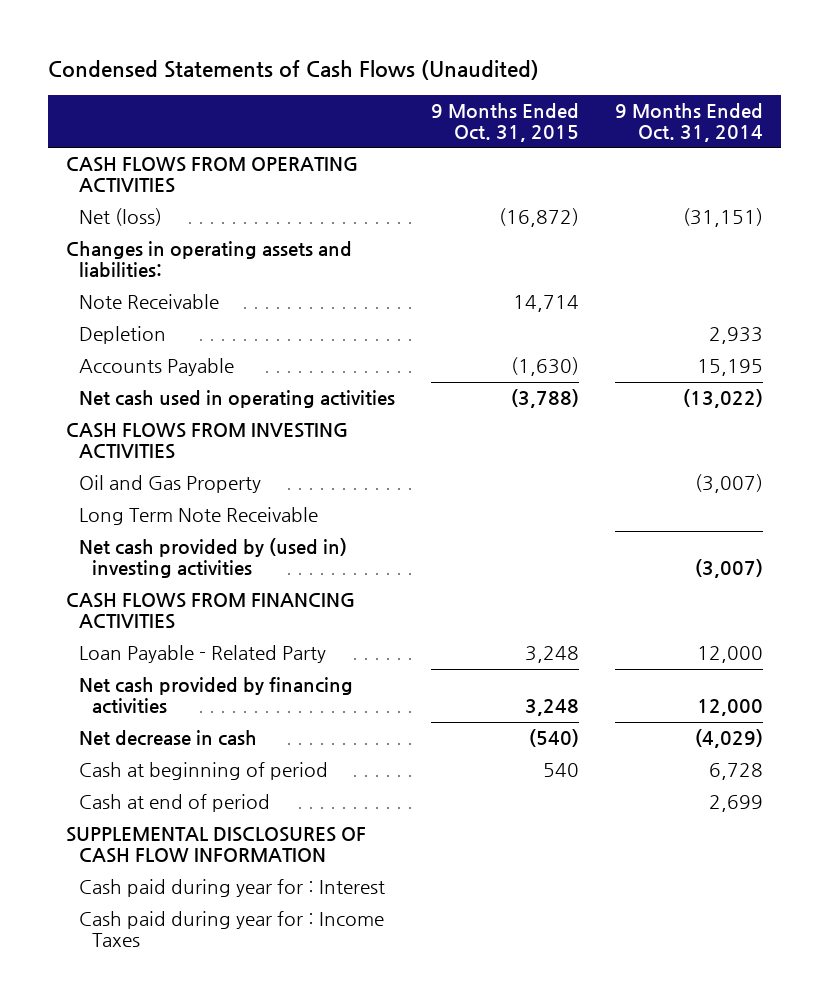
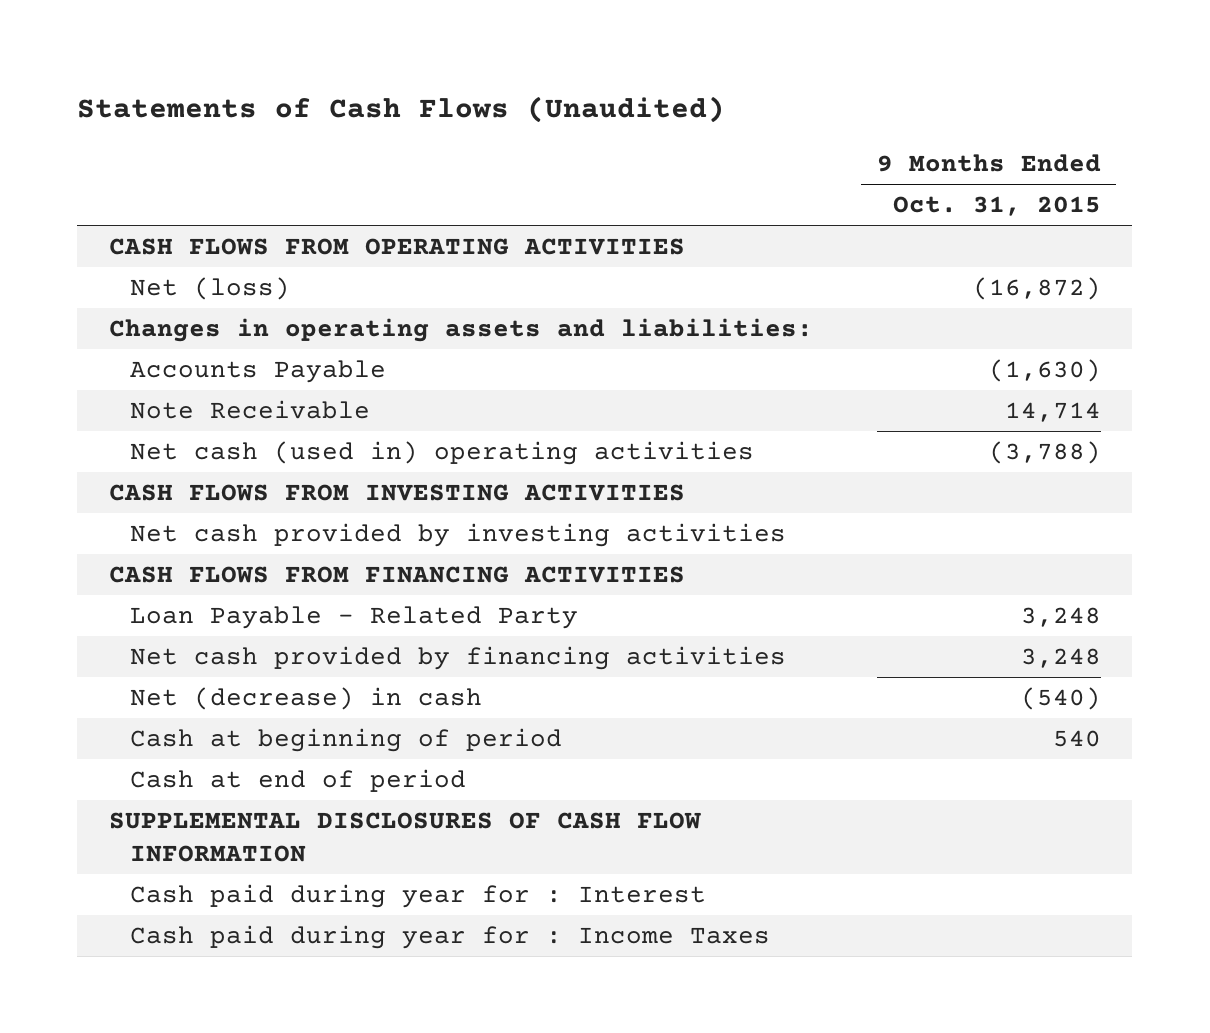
[47,60,539,81] Condensed Statements of Cash Flows (Unaudited) -> [77,96,726,124] Statements of Cash Flows (Unaudited)
[614,102,763,142] 9 Months Ended Oct. 31, 2014 -> none
[78,326,166,345] Depletion -> none
[78,294,219,310] Note Receivable -> [130,399,371,419] Note Receivable
[78,390,395,409] Net cash used in operating activities -> [130,440,755,465] Net cash (used in) operating activities
[78,475,261,494] Oil and Gas Property -> none
[78,507,318,526] Long Term Note Receivable -> none
[78,538,347,579] Net cash provided by (used in) investing activities -> [130,522,787,547] Net cash provided by investing activities
[78,730,257,747] Net decrease in cash -> [130,686,483,710] Net (decrease) in cash

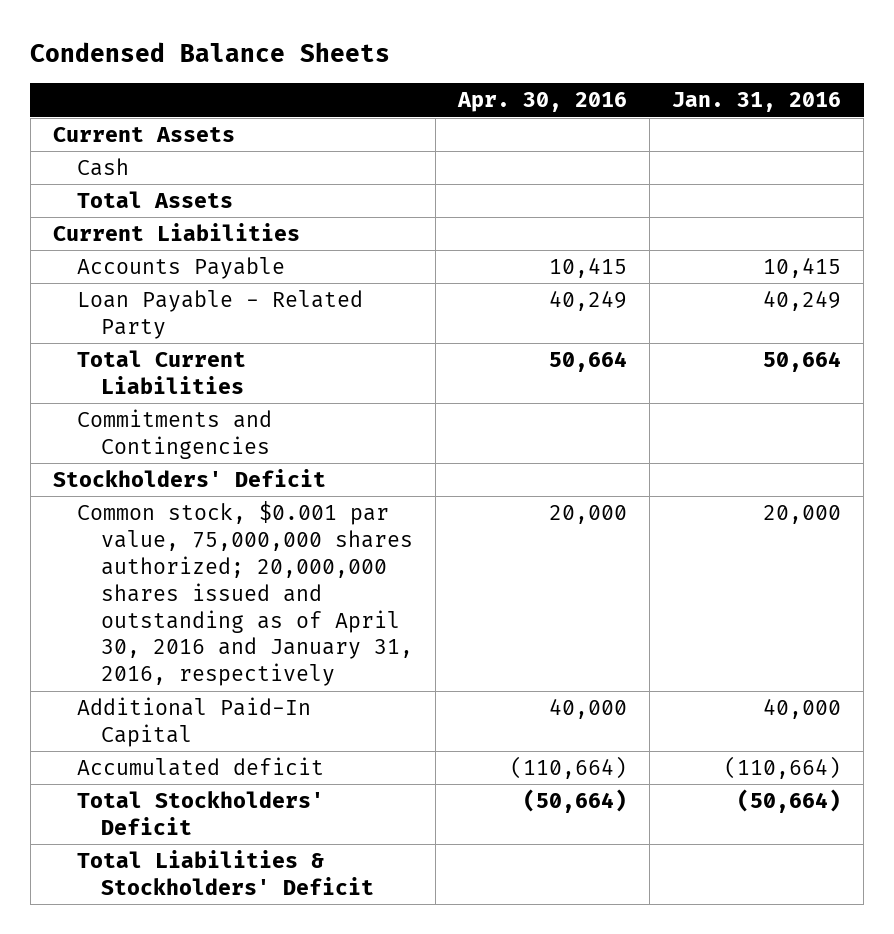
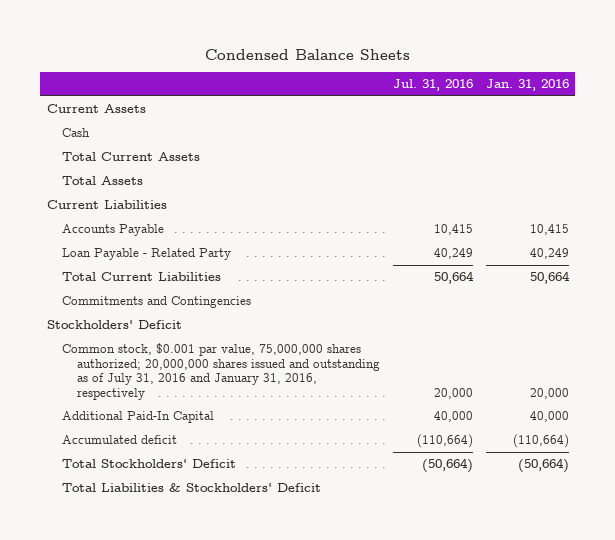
[457,92,628,113] Apr. 30, 2016 -> none
none -> [392,79,473,92] Jul. 31, 2016
none -> [61,152,200,162] Total Current Assets
[76,500,414,687] Common stock, $0.001 par value, 75,000,000 shares authorized; 20,000,000 shares issued and outstanding as of April 30, 2016 and January 31, 2016, respectively -> [61,343,380,400] Common stock, $0.001 par value, 75,000,000 shares authorized; 20,000,000 shares issued and outstanding as of July 31, 2016 and January 31, 2016, respectively

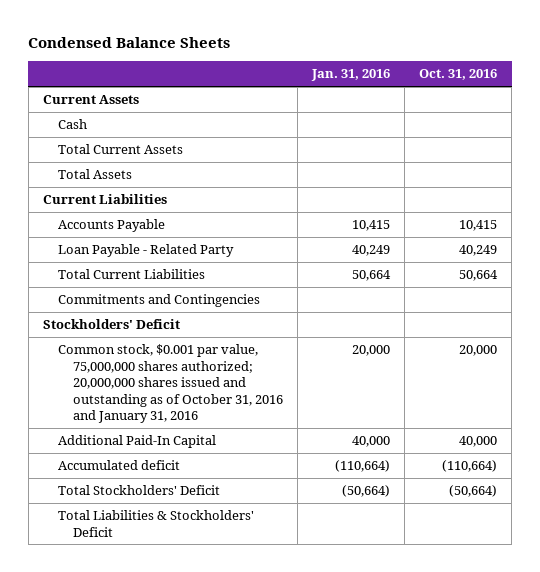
[392,79,473,92] Jul. 31, 2016 -> none
none -> [419,69,498,81] Oct. 31, 2016
[61,343,380,400] Common stock, $0.001 par value, 75,000,000 shares authorized; 20,000,000 shares issued and outstanding as of July 31, 2016 and January 31, 2016, respectively -> [57,344,284,424] Common stock, $0.001 par value, 75,000,000 shares authorized; 20,000,000 shares issued and outstanding as of October 31, 2016 and January 31, 2016

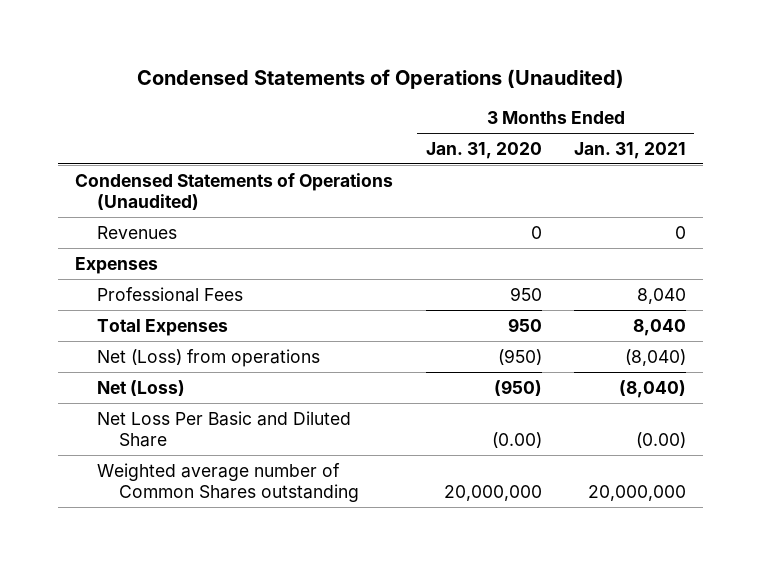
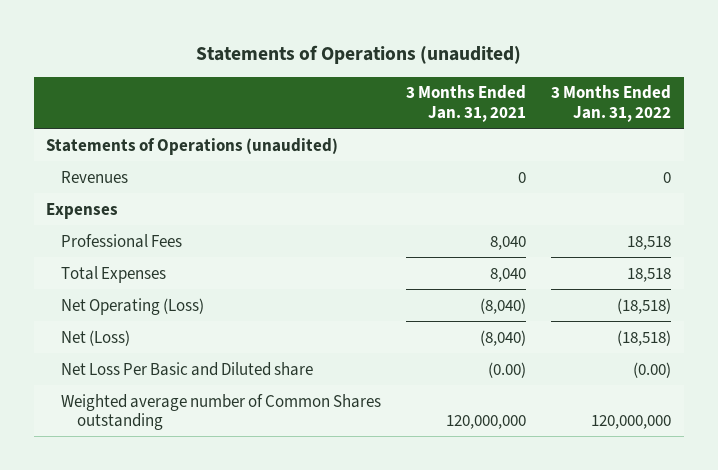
[136,69,624,90] Condensed Statements of Operations (Unaudited) -> [195,44,521,64] Statements of Operations (unaudited)
[425,142,542,160] Jan. 31, 2020 -> none
none -> [551,85,672,122] 3 Months Ended Jan. 31, 2022
[74,172,393,210] Condensed Statements of Operations (Unaudited) -> [46,137,339,155] Statements of Operations (unaudited)
[96,348,320,367] Net (Loss) from operations -> none
none -> [61,297,205,315] Net Operating (Loss)
[96,410,351,447] Net Loss Per Basic and Diluted Share -> [61,361,314,376] Net Loss Per Basic and Diluted share
[588,484,687,501] 20,000,000 -> [446,414,527,429] 120,000,000

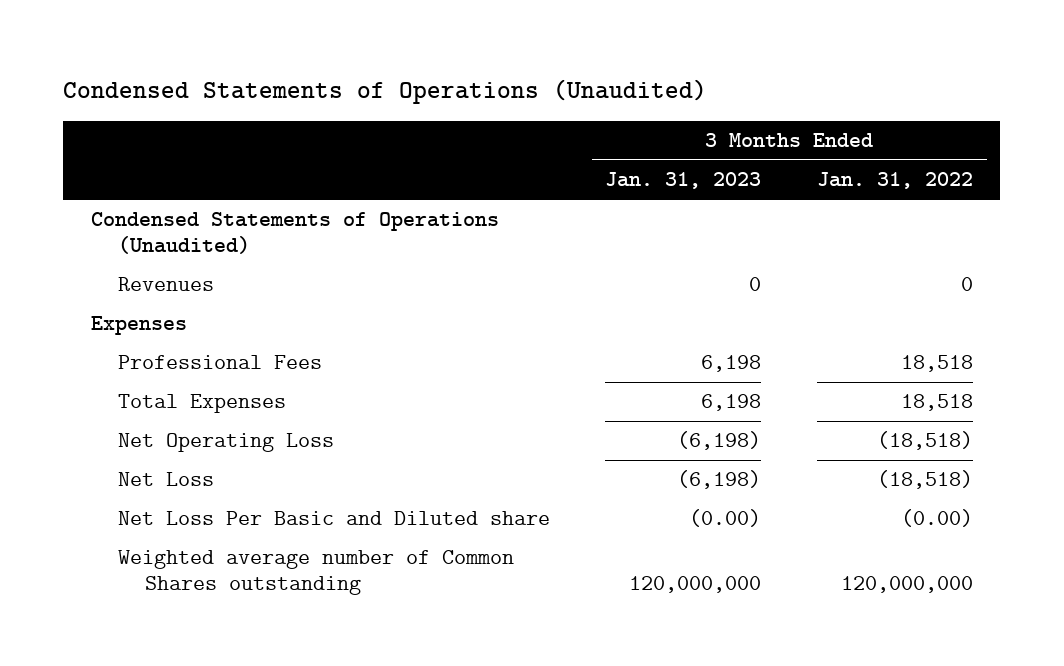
[195,44,521,64] Statements of Operations (unaudited) -> [63,79,708,105] Condensed Statements of Operations (Unaudited)
[406,85,527,122] 3 Months Ended Jan. 31, 2021 -> none
none -> [605,172,762,190] Jan. 31, 2023
[46,137,339,155] Statements of Operations (unaudited) -> [91,212,500,255] Condensed Statements of Operations (Unaudited)
[61,297,205,315] Net Operating (Loss) -> [118,433,335,453] Net Operating Loss
[61,329,131,346] Net (Loss) -> [118,472,215,487] Net Loss

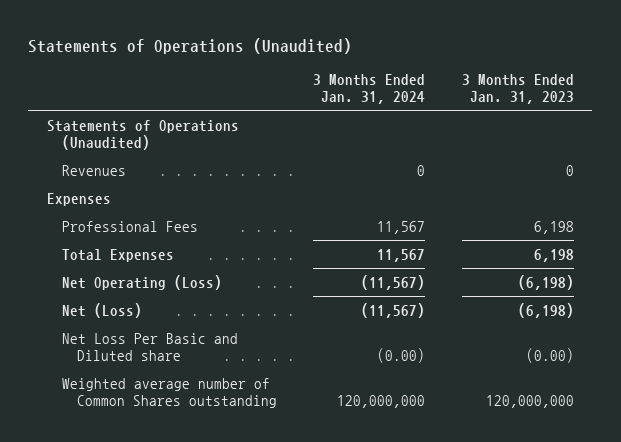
[63,79,708,105] Condensed Statements of Operations (Unaudited) -> [28,37,353,54] Statements of Operations (Unaudited)
[816,172,973,190] Jan. 31, 2022 -> none
none -> [313,73,426,104] 3 Months Ended Jan. 31, 2024
[91,212,500,255] Condensed Statements of Operations (Unaudited) -> [46,119,239,150] Statements of Operations (Unaudited)
[118,433,335,453] Net Operating Loss -> [61,274,222,290] Net Operating (Loss)
[118,472,215,487] Net Loss -> [61,302,142,318] Net (Loss)

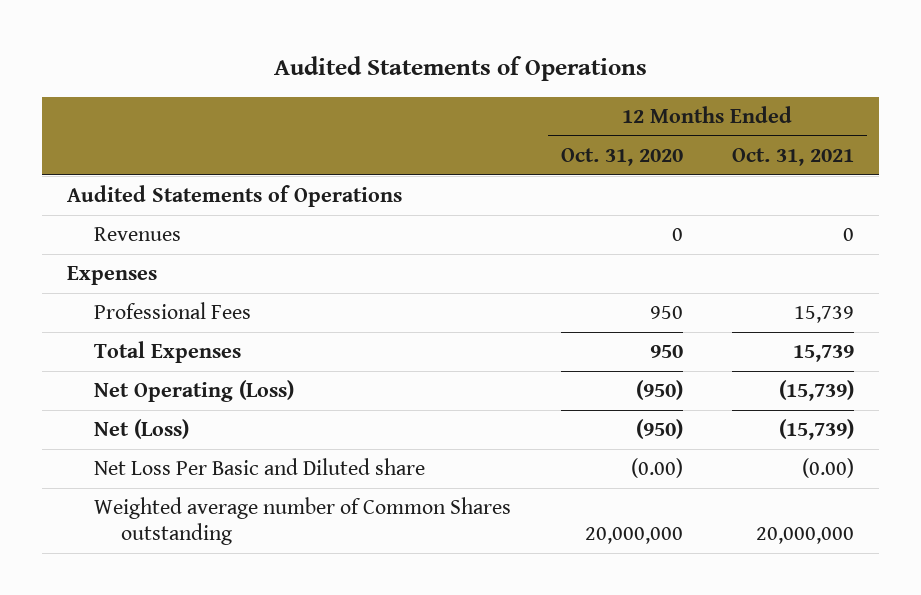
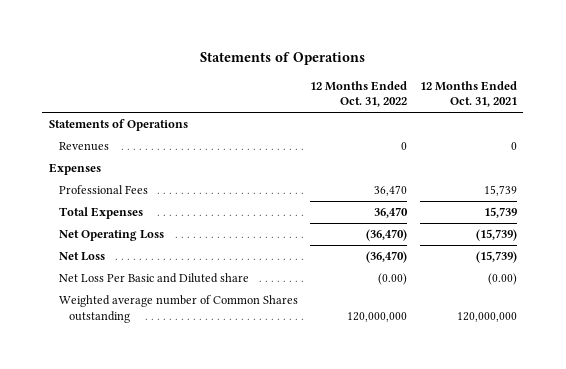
[273,56,647,82] Audited Statements of Operations -> [199,51,365,65] Statements of Operations
[560,147,683,166] Oct. 31, 2020 -> none
none -> [310,80,408,108] 12 Months Ended Oct. 31, 2022
[66,185,402,208] Audited Statements of Operations -> [48,119,188,132] Statements of Operations
[93,380,294,403] Net Operating (Loss) -> [58,230,164,242] Net Operating Loss
[93,419,189,440] Net (Loss) -> [58,252,105,262] Net Loss
[756,526,855,544] 20,000,000 -> [457,312,518,323] 120,000,000

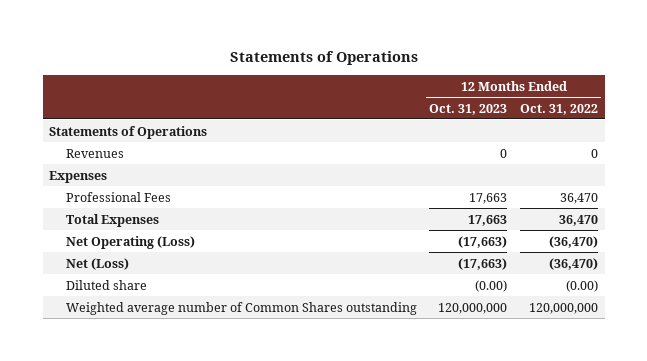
[420,80,518,108] 12 Months Ended Oct. 31, 2021 -> none
none -> [429,103,508,115] Oct. 31, 2023
[58,230,164,242] Net Operating Loss -> [65,235,195,249] Net Operating (Loss)
[58,252,105,262] Net Loss -> [65,257,129,270] Net (Loss)
[58,273,249,284] Net Loss Per Basic and Diluted share -> [65,279,147,290] Diluted share

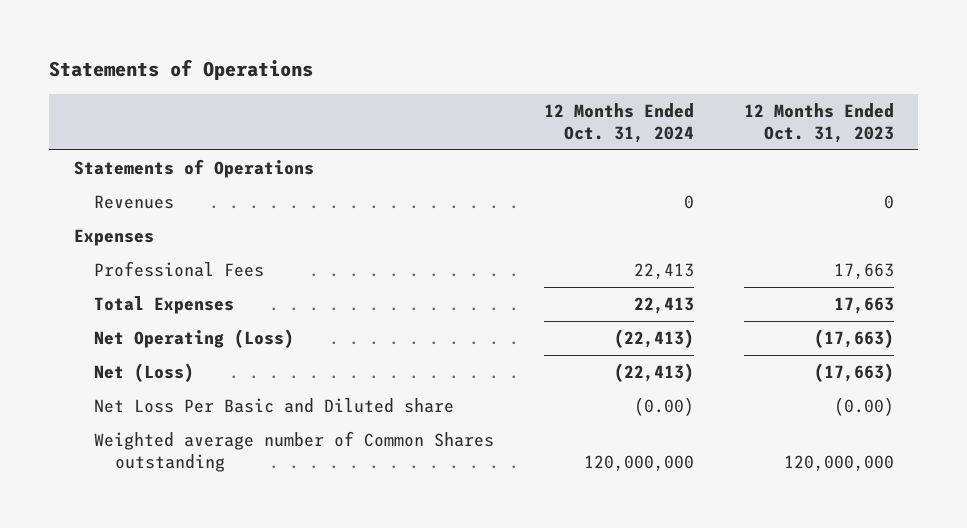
[520,103,599,115] Oct. 31, 2022 -> none
none -> [543,102,694,144] 12 Months Ended Oct. 31, 2024
[65,279,147,290] Diluted share -> none
none -> [94,397,455,413] Net Loss Per Basic and Diluted share

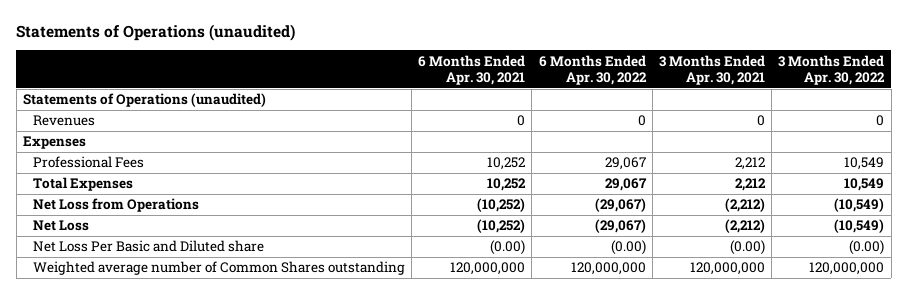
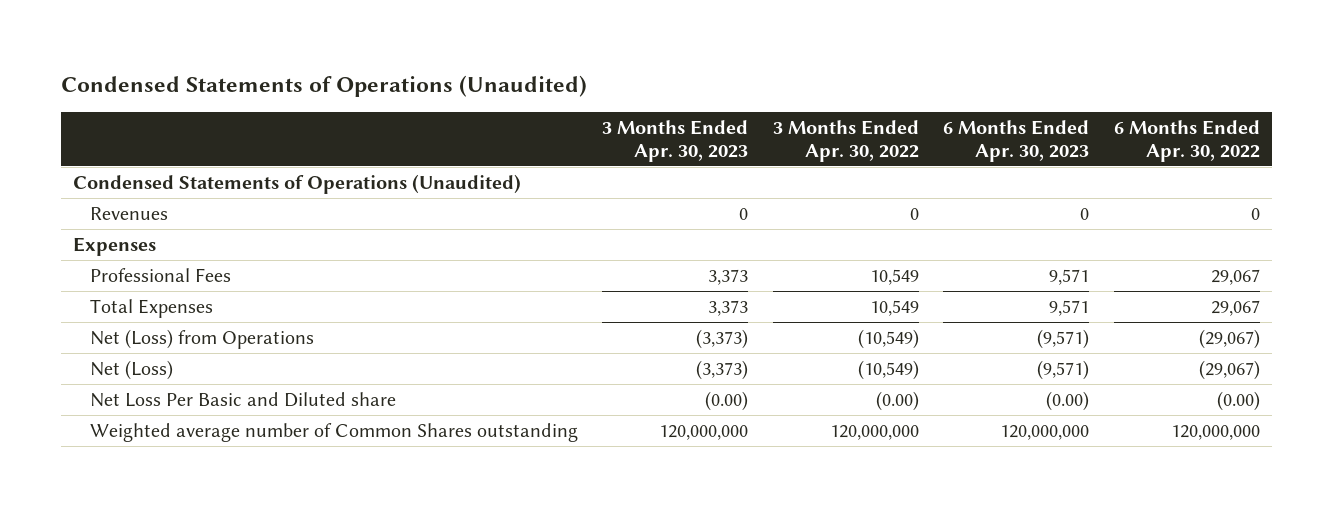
[16,23,296,41] Statements of Operations (unaudited) -> [61,75,588,98] Condensed Statements of Operations (Unaudited)
[418,54,526,85] 6 Months Ended Apr. 30, 2021 -> none
[658,54,765,85] 3 Months Ended Apr. 30, 2021 -> none
none -> [602,119,749,162] 3 Months Ended Apr. 30, 2023
none -> [943,119,1090,162] 6 Months Ended Apr. 30, 2023
[22,93,266,108] Statements of Operations (unaudited) -> [73,173,522,194] Condensed Statements of Operations (Unaudited)
[32,198,199,213] Net Loss from Operations -> [90,328,315,349] Net (Loss) from Operations
[32,220,89,232] Net Loss -> [90,359,174,380] Net (Loss)

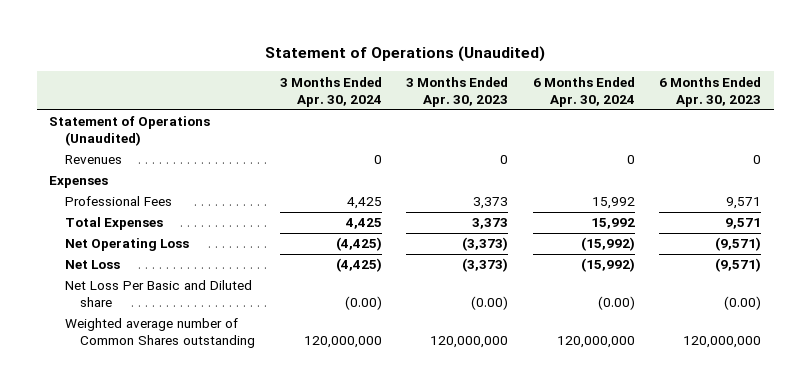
[61,75,588,98] Condensed Statements of Operations (Unaudited) -> [265,45,546,62] Statement of Operations (Unaudited)
[772,119,919,162] 3 Months Ended Apr. 30, 2022 -> none
[1113,119,1260,162] 6 Months Ended Apr. 30, 2022 -> none
none -> [279,76,382,107] 3 Months Ended Apr. 30, 2024
none -> [532,76,635,107] 6 Months Ended Apr. 30, 2024
[73,173,522,194] Condensed Statements of Operations (Unaudited) -> [49,116,211,147] Statement of Operations (Unaudited)
[90,328,315,349] Net (Loss) from Operations -> [64,238,189,252] Net Operating Loss
[90,359,174,380] Net (Loss) -> [64,260,120,270] Net Loss

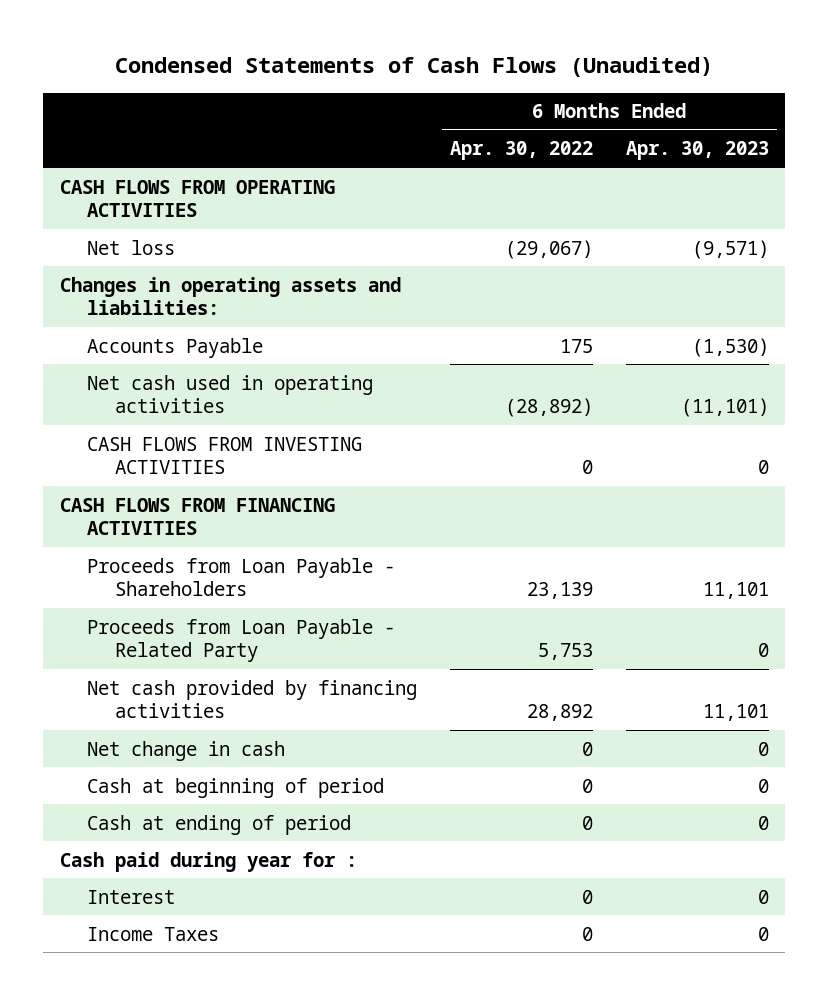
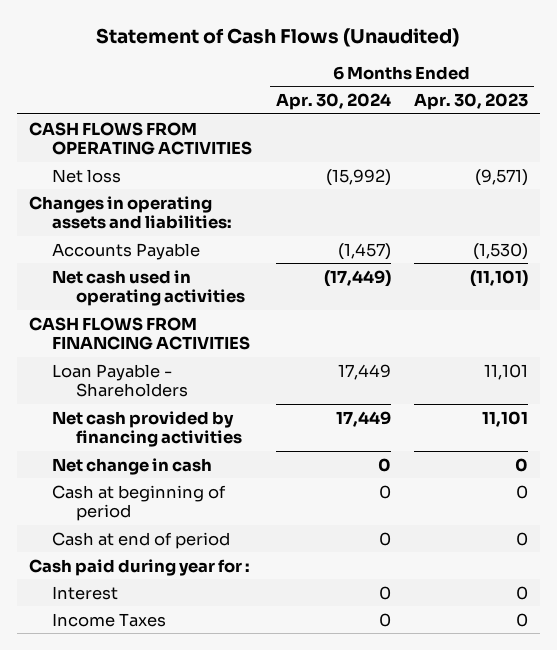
[115,57,714,78] Condensed Statements of Cash Flows (Unaudited) -> [96,27,460,47] Statement of Cash Flows (Unaudited)
[450,141,594,161] Apr. 30, 2022 -> none
none -> [275,93,391,111] Apr. 30, 2024
[87,436,363,475] CASH FLOWS FROM INVESTING ACTIVITIES -> none
[87,618,396,663] Proceeds from Loan Payable - Related Party -> none
[87,557,396,597] Proceeds from Loan Payable - Shareholders -> [52,363,189,398] Loan Payable - Shareholders
[87,814,352,835] Cash at ending of period -> [52,531,231,549] Cash at end of period

